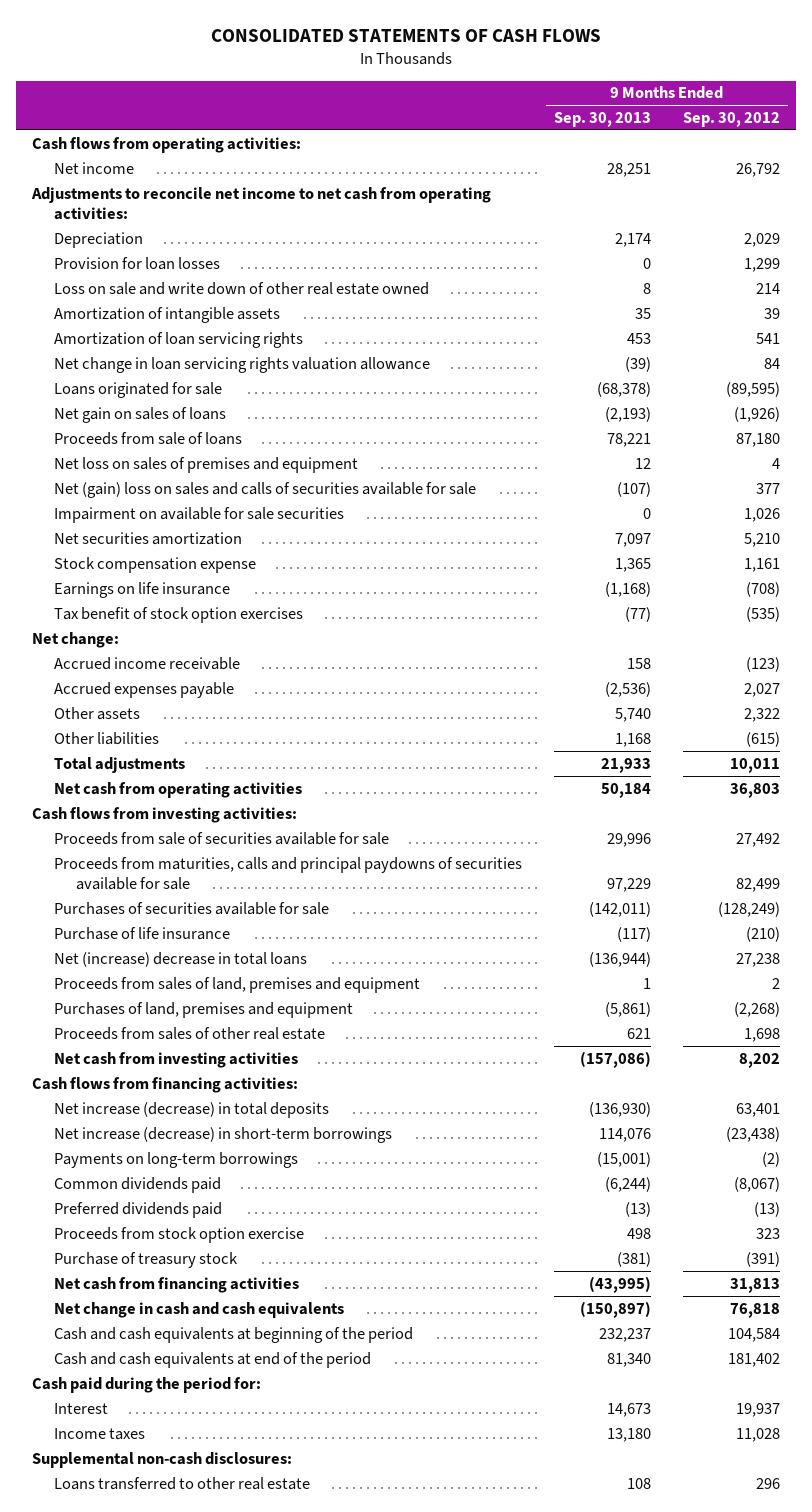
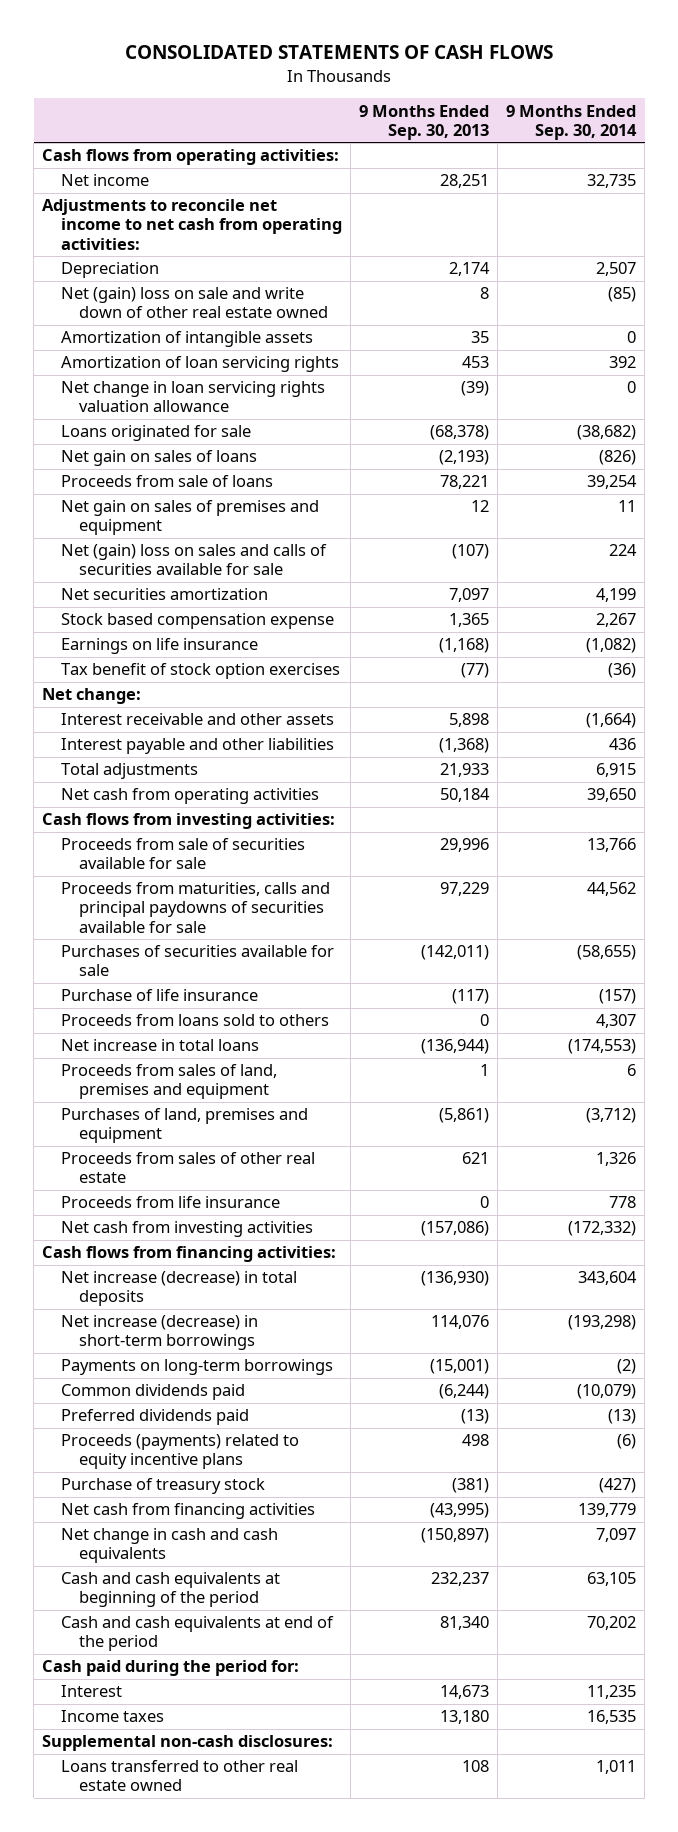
[683,112,781,128] Sep. 30, 2012 -> none
none -> [506,104,638,140] 9 Months Ended Sep. 30, 2014
[54,256,221,270] Provision for loan losses -> none
[54,281,430,295] Loss on sale and write down of other real estate owned -> [60,287,328,319] Net (gain) loss on sale and write down of other real estate owned
[54,456,359,473] Net loss on sales of premises and equipment -> [60,500,319,536] Net gain on sales of premises and equipment
[54,506,345,523] Impairment on available for sale securities -> none
[54,556,257,573] Stock compensation expense -> [60,613,334,630] Stock based compensation expense
[54,656,241,670] Accrued income receivable -> none
[54,681,235,698] Accrued expenses payable -> none
[54,706,141,720] Other assets -> [60,713,334,726] Interest receivable and other assets
[615,707,652,722] 5,740 -> [448,713,489,728] 5,898
[54,731,160,745] Other liabilities -> [60,738,334,755] Interest payable and other liabilities
[615,732,652,747] 1,168 -> [438,738,489,754] (1,368)
none -> [60,1014,329,1027] Proceeds from loans sold to others
[54,951,308,967] Net (increase) decrease in total loans -> [60,1039,259,1052] Net increase in total loans
none -> [60,1196,280,1209] Proceeds from life insurance
[54,1226,305,1243] Proceeds from stock option exercise -> [60,1434,299,1470] Proceeds (payments) related to equity incentive plans
[54,1476,311,1490] Loans transferred to other real estate -> [60,1760,298,1792] Loans transferred to other real estate owned

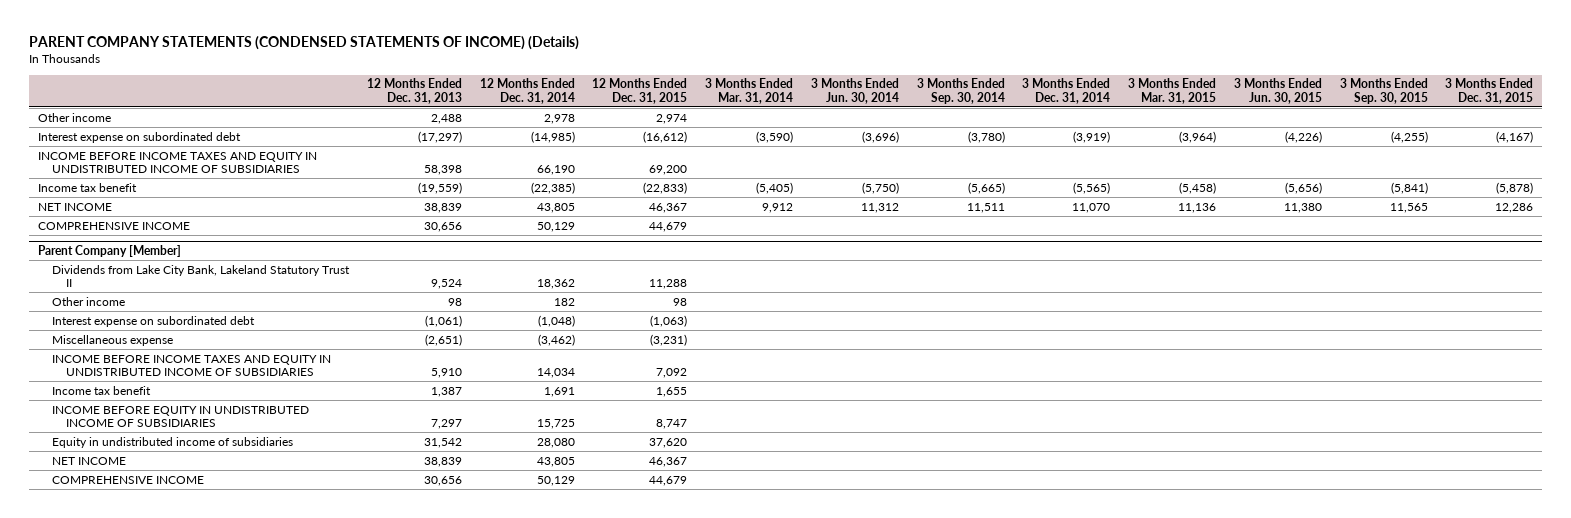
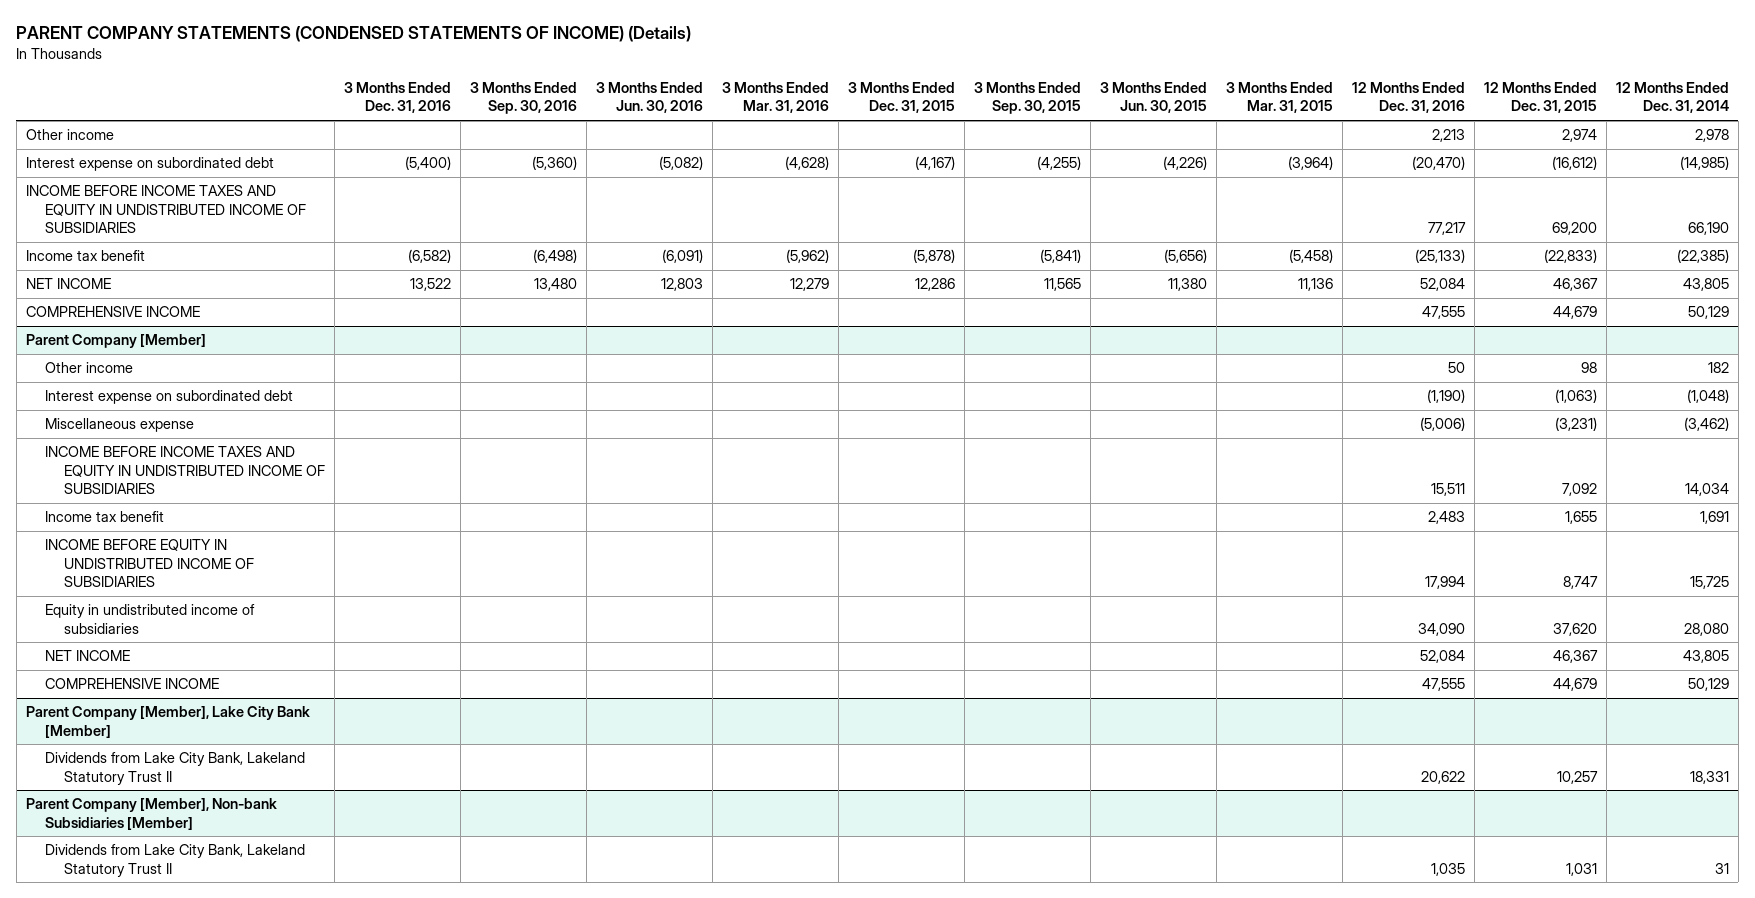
[366,78,462,104] 12 Months Ended Dec. 31, 2013 -> none
[705,78,794,104] 3 Months Ended Mar. 31, 2014 -> none
[810,78,899,104] 3 Months Ended Jun. 30, 2014 -> none
[916,78,1005,104] 3 Months Ended Sep. 30, 2014 -> none
[1022,78,1111,104] 3 Months Ended Dec. 31, 2014 -> none
none -> [343,81,451,114] 3 Months Ended Dec. 31, 2016
none -> [469,81,577,115] 3 Months Ended Sep. 30, 2016
none -> [595,81,703,114] 3 Months Ended Jun. 30, 2016
none -> [721,81,829,114] 3 Months Ended Mar. 31, 2016
none -> [1351,81,1465,114] 12 Months Ended Dec. 31, 2016
[52,264,351,288] Dividends from Lake City Bank, Lakeland Statutory Trust II -> none
none -> [25,706,310,738] Parent Company [Member], Lake City Bank [Member]
none -> [44,752,305,785] Dividends from Lake City Bank, Lakeland Statutory Trust II
none -> [25,798,277,830] Parent Company [Member], Non-bank Subsidiaries [Member]
none -> [44,844,305,877] Dividends from Lake City Bank, Lakeland Statutory Trust II

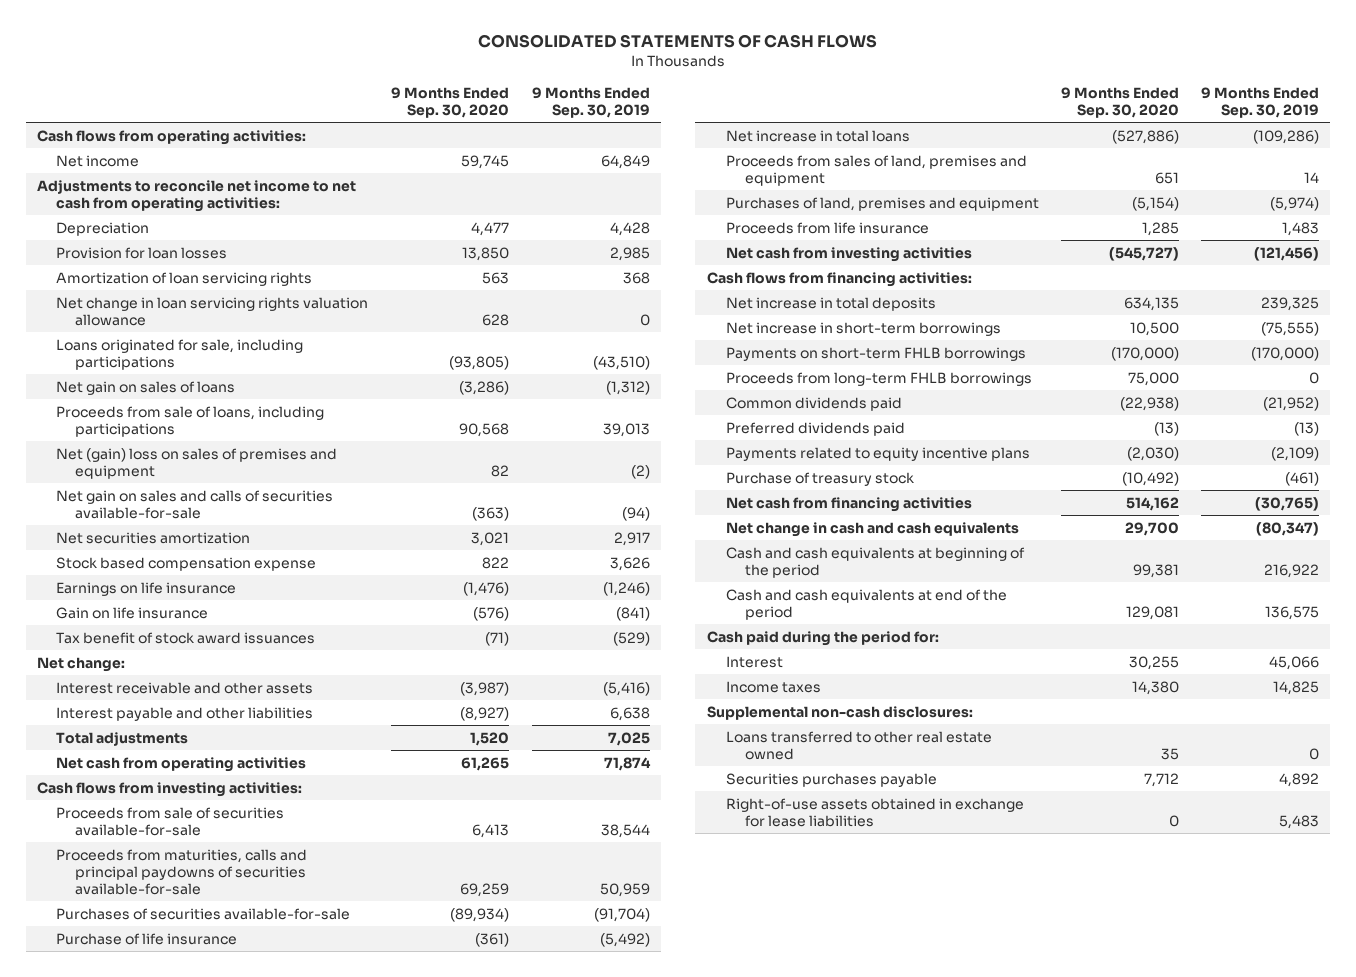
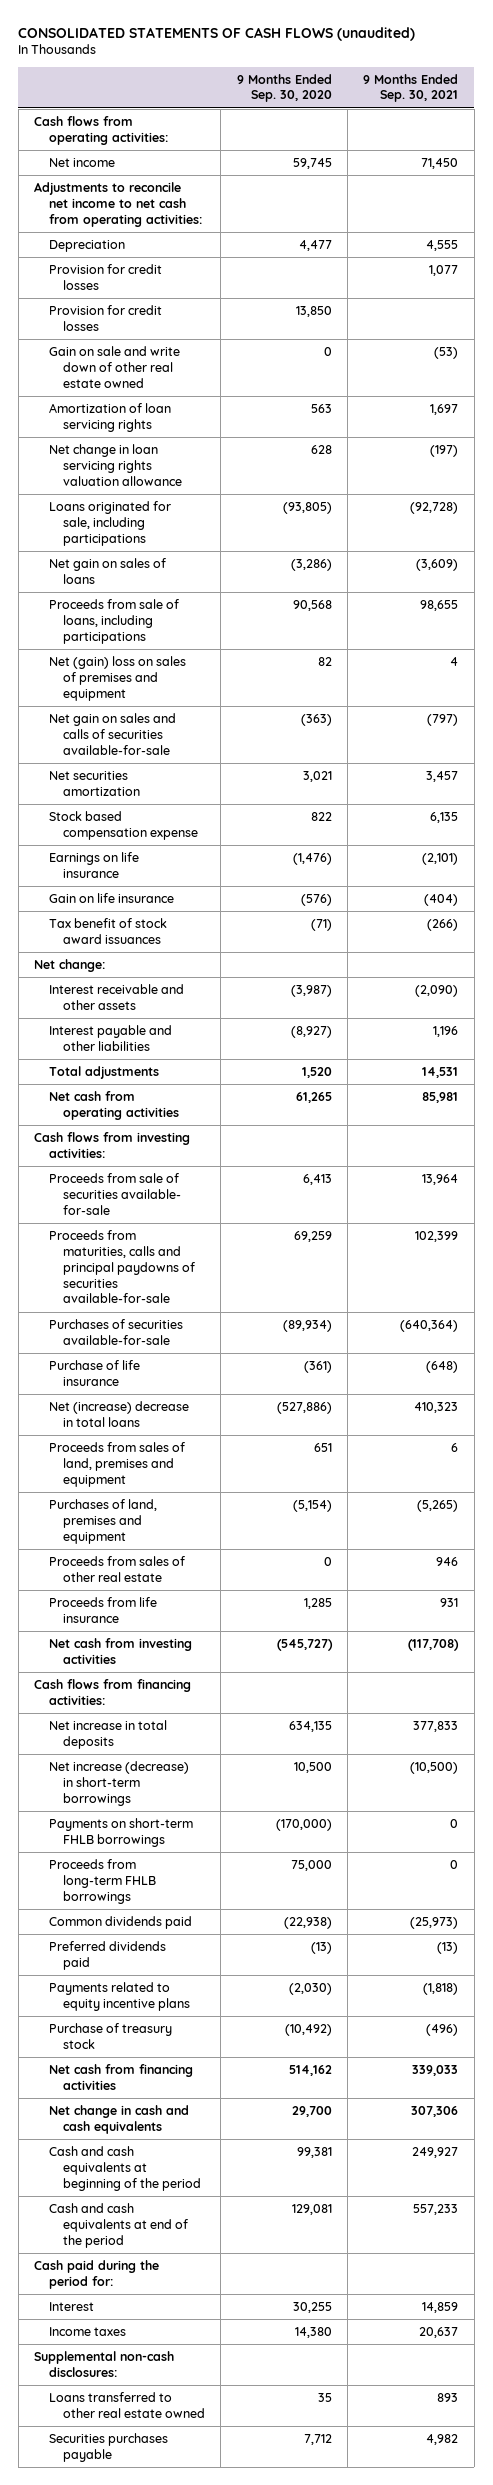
[478,34,878,49] CONSOLIDATED STATEMENTS OF CASH FLOWS -> [18,26,416,41] CONSOLIDATED STATEMENTS OF CASH FLOWS (unaudited)
[531,86,650,118] 9 Months Ended Sep. 30, 2019 -> none
none -> [363,73,459,103] 9 Months Ended Sep. 30, 2021
none -> [48,264,162,290] Provision for credit losses
[56,246,228,259] Provision for loan losses -> [48,305,162,331] Provision for credit losses
none -> [48,346,180,388] Gain on sale and write down of other real estate owned
[56,806,285,836] Proceeds from sale of securities available-for-sale -> [48,1173,182,1215] Proceeds from sale of securities available- for-sale
[725,129,910,142] Net increase in total loans -> [48,1401,189,1427] Net (increase) decrease in total loans
none -> [48,1556,185,1582] Proceeds from sales of other real estate
[725,321,1001,336] Net increase in short-term borrowings -> [48,1761,189,1806] Net increase (decrease) in short-term borrowings
[725,797,1024,827] Right-of-use assets obtained in exchange for lease liabilities -> none

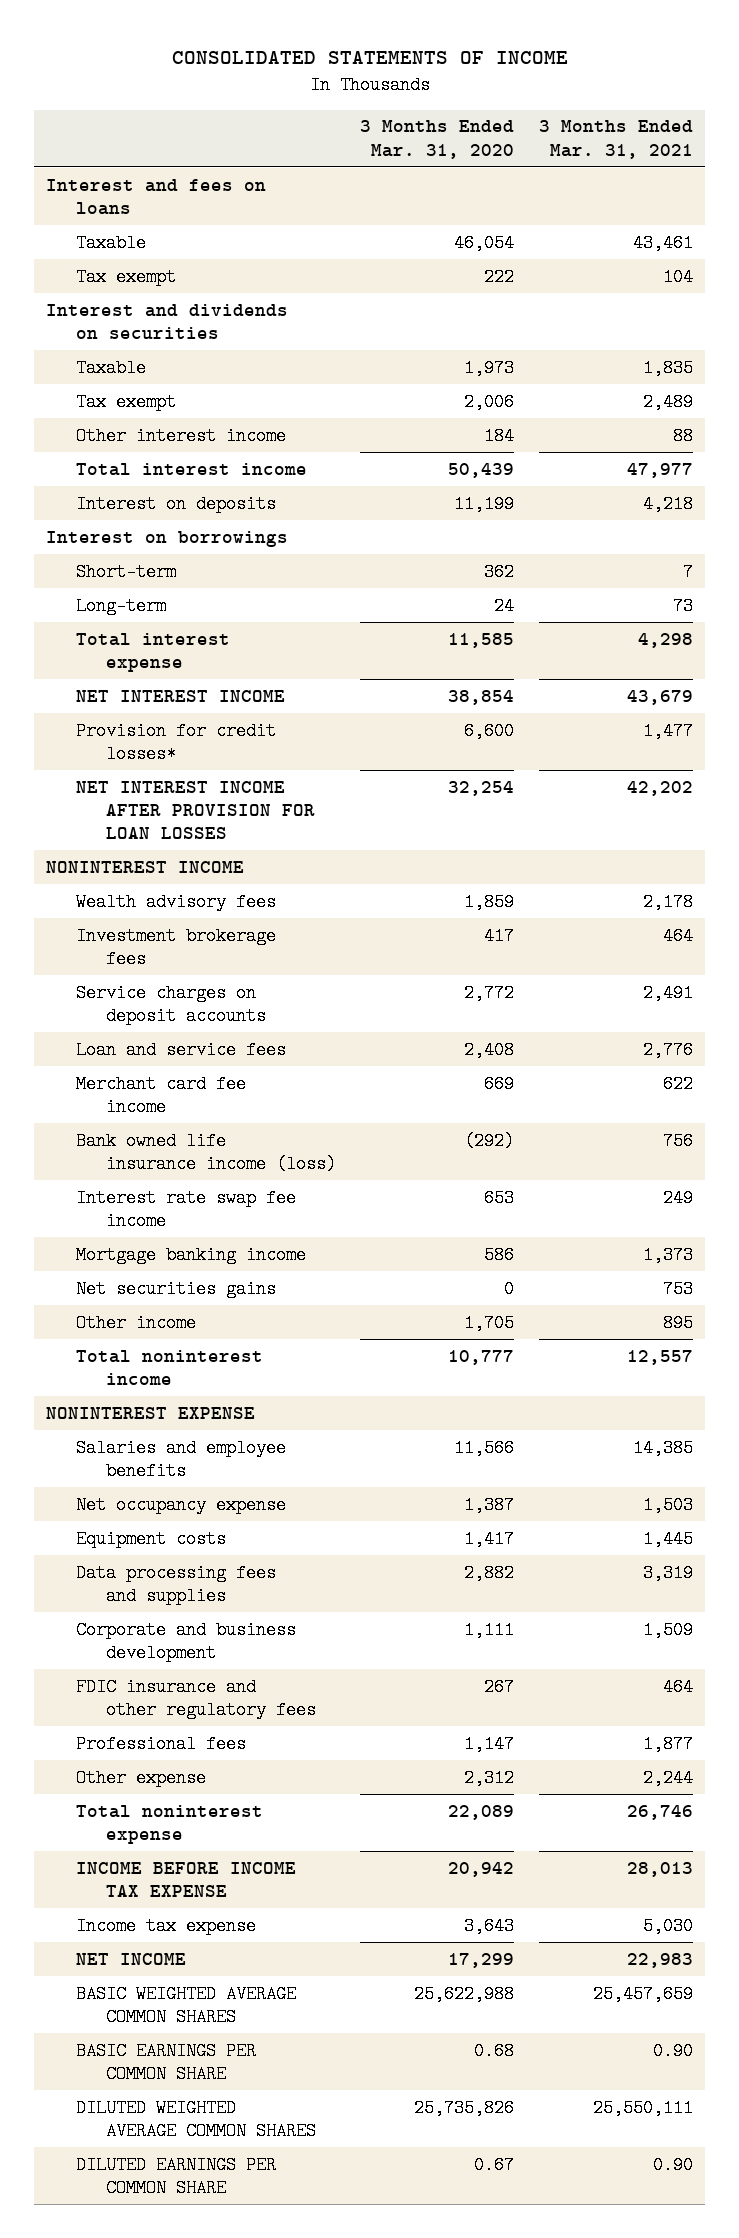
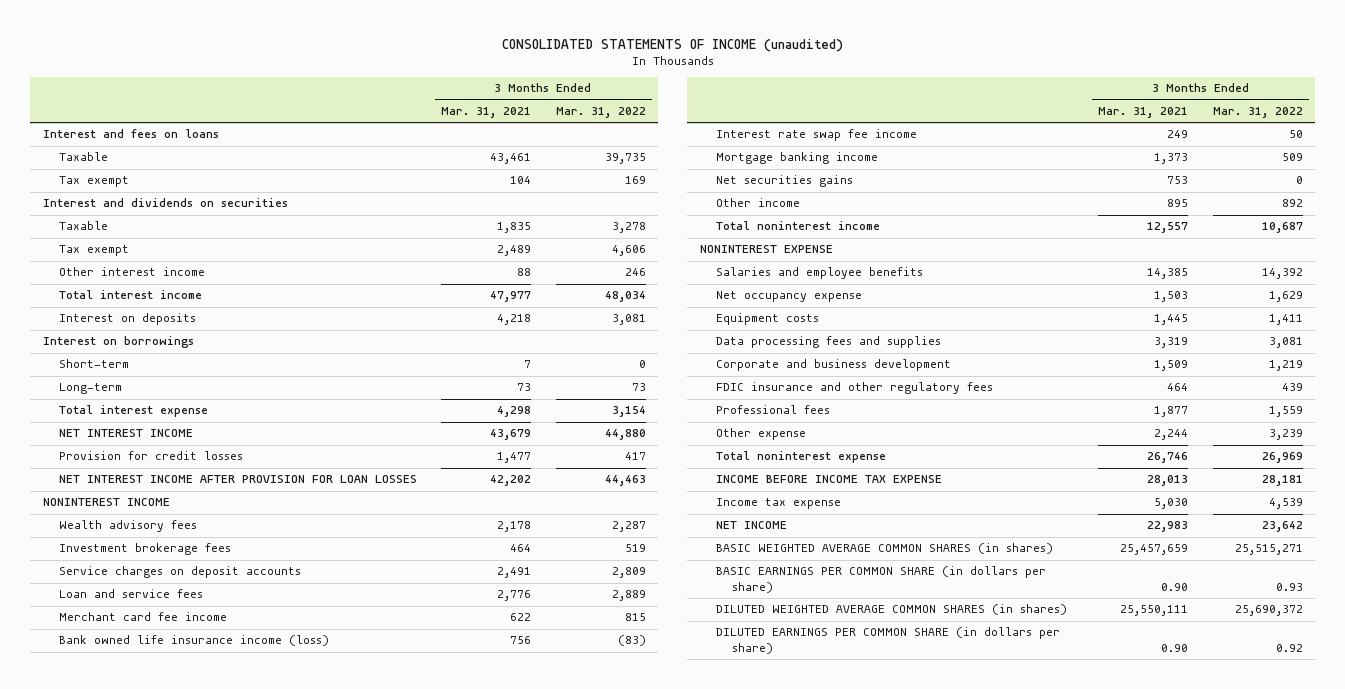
[171,51,568,65] CONSOLIDATED STATEMENTS OF INCOME -> [501,38,843,52] CONSOLIDATED STATEMENTS OF INCOME (unaudited)
[360,120,515,159] 3 Months Ended Mar. 31, 2020 -> none
none -> [555,106,646,118] Mar. 31, 2022
[76,721,277,763] Provision for credit losses* -> [58,451,243,461] Provision for credit losses
[76,1984,297,2026] BASIC WEIGHTED AVERAGE COMMON SHARES -> [715,543,1053,555] BASIC WEIGHTED AVERAGE COMMON SHARES (in shares)
[76,2041,257,2083] BASIC EARNINGS PER COMMON SHARE -> [715,566,1046,593] BASIC EARNINGS PER COMMON SHARE (in dollars per share)
[76,2098,317,2140] DILUTED WEIGHTED AVERAGE COMMON SHARES -> [715,604,1067,616] DILUTED WEIGHTED AVERAGE COMMON SHARES (in shares)
[76,2155,277,2197] DILUTED EARNINGS PER COMMON SHARE -> [715,627,1060,654] DILUTED EARNINGS PER COMMON SHARE (in dollars per share)

